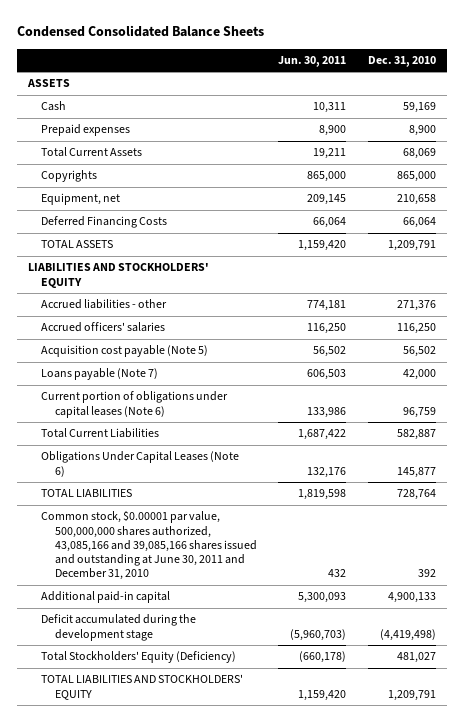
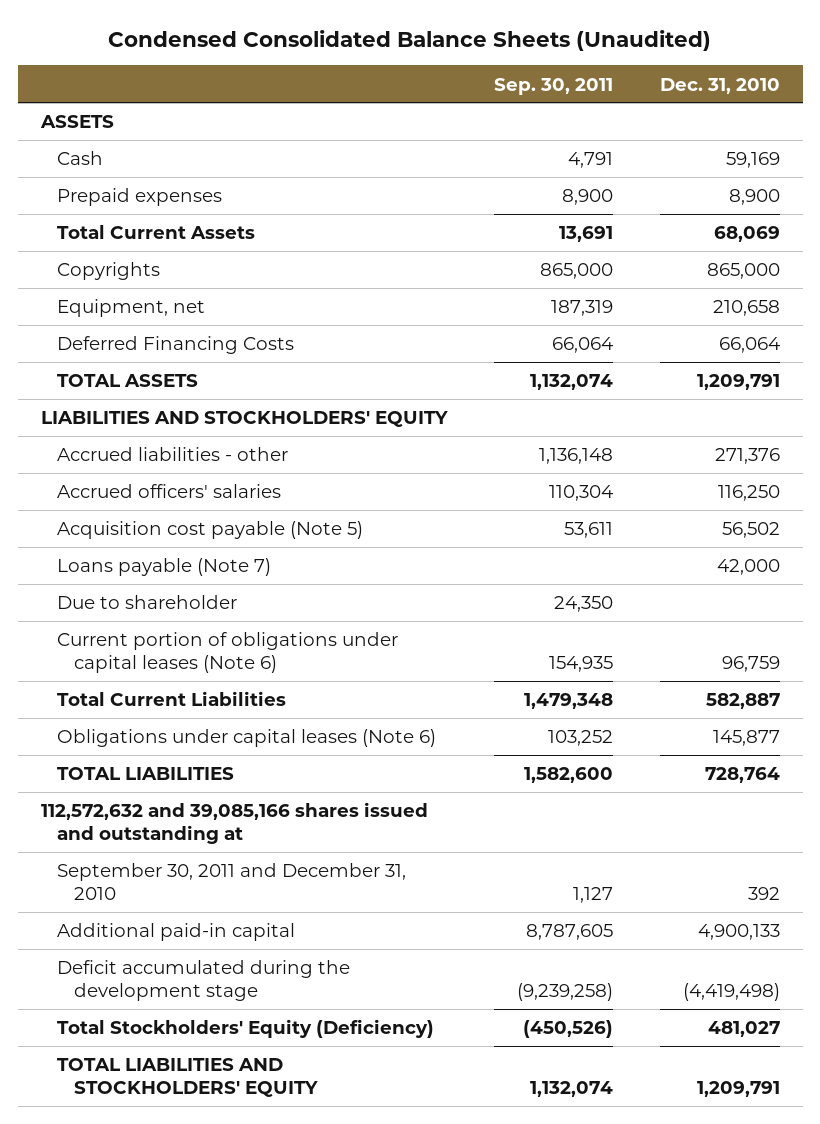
[17,25,265,38] Condensed Consolidated Balance Sheets -> [108,29,712,51] Condensed Consolidated Balance Sheets (Unaudited)
[278,55,347,67] Jun. 30, 2011 -> none
none -> [494,77,614,95] Sep. 30, 2011
none -> [57,595,238,610] Due to shareholder
[41,451,240,477] Obligations Under Capital Leases (Note 6) -> [57,729,437,748] Obligations under capital leases (Note 6)
none -> [40,802,428,844] 112,572,632 and 39,085,166 shares issued and outstanding at
[41,511,257,581] Common stock, $0.00001 par value, 500,000,000 shares authorized, 43,085,166 and 39,085,166 shares issued and outstanding at June 30, 2011 and December 31, 2010 -> [57,863,407,900] September 30, 2011 and December 31, 2010

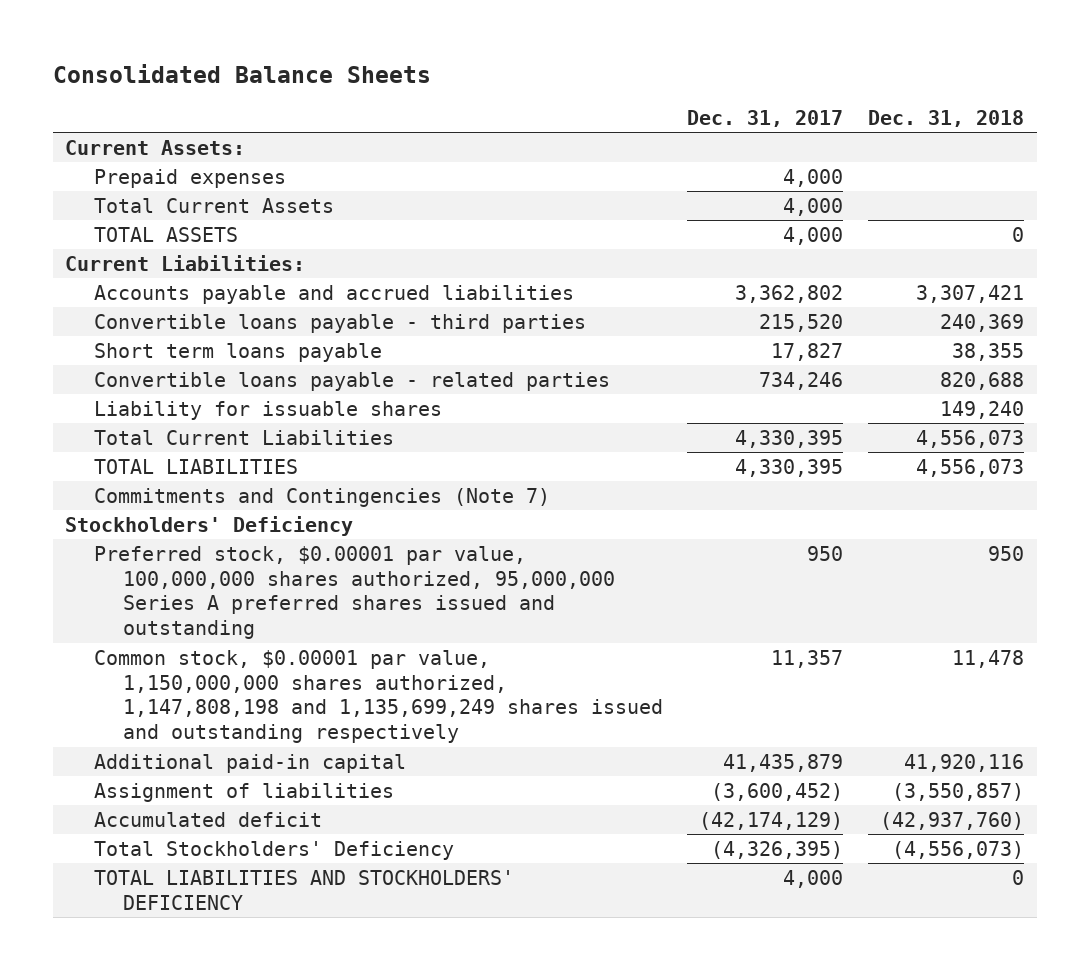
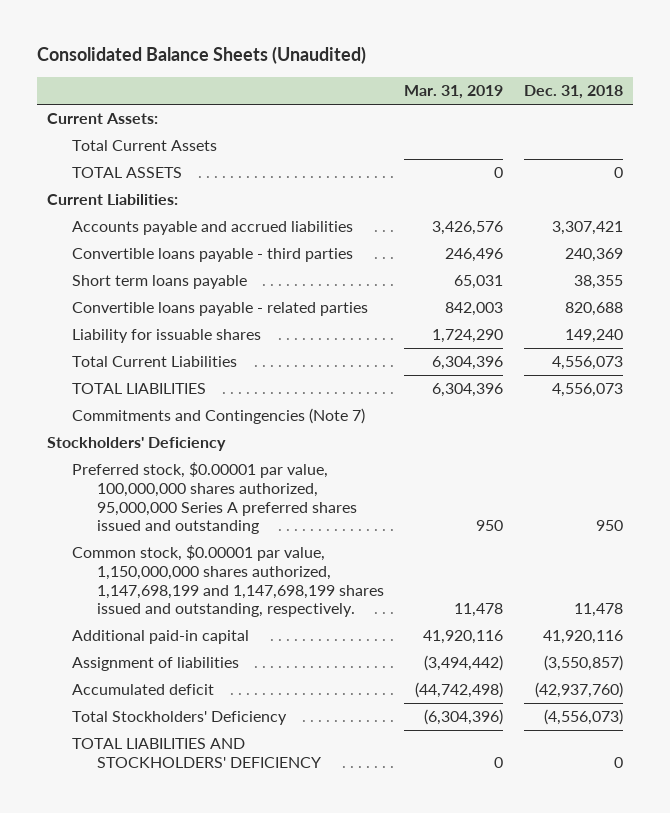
[52,64,431,84] Consolidated Balance Sheets -> [36,46,366,65] Consolidated Balance Sheets (Unaudited)
[687,109,844,127] Dec. 31, 2017 -> none
none -> [404,85,504,100] Mar. 31, 2019
[93,168,286,188] Prepaid expenses -> none
[93,649,663,744] Common stock, $0.00001 par value, 1,150,000,000 shares authorized, 1,147,808,198 and 1,135,699,249 shares issued and outstanding respectively -> [72,545,385,618] Common stock, $0.00001 par value, 1,150,000,000 shares authorized, 1,147,698,199 and 1,147,698,199 shares issued and outstanding, respectively.

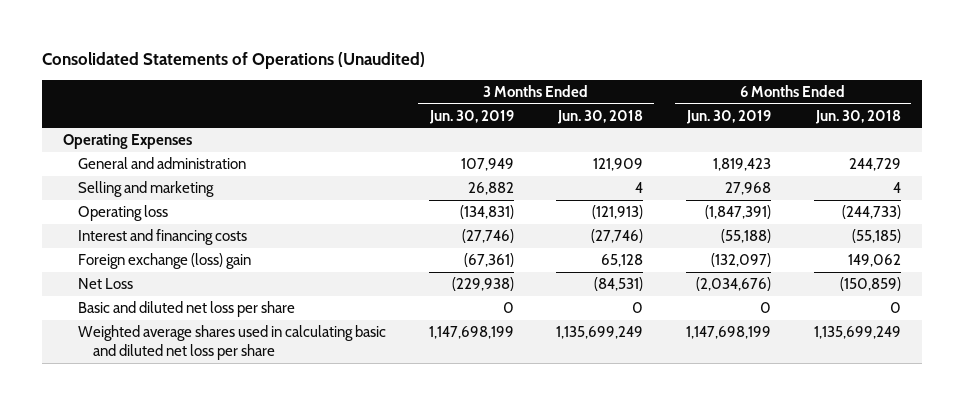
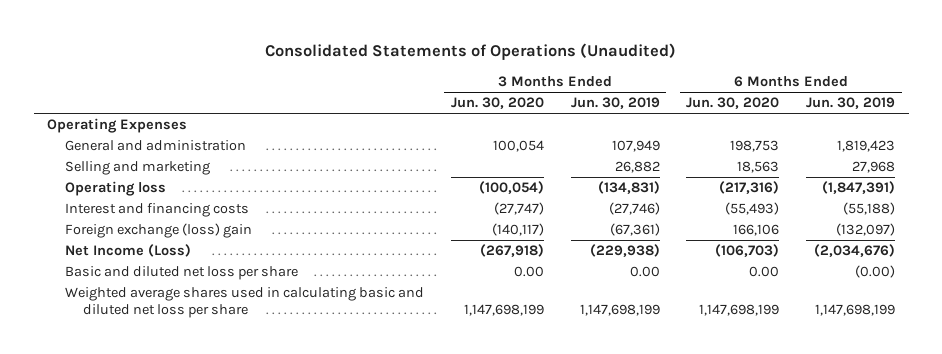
[557,109,644,124] Jun. 30, 2018 -> none
[814,109,901,124] Jun. 30, 2018 -> none
none -> [450,97,544,110] Jun. 30, 2020
none -> [686,97,780,110] Jun. 30, 2020
[77,278,133,290] Net Loss -> [64,244,191,258] Net Income (Loss)
[502,302,514,314] 0 -> [629,266,660,278] 0.00
[759,302,771,314] 0 -> [855,265,896,279] (0.00)

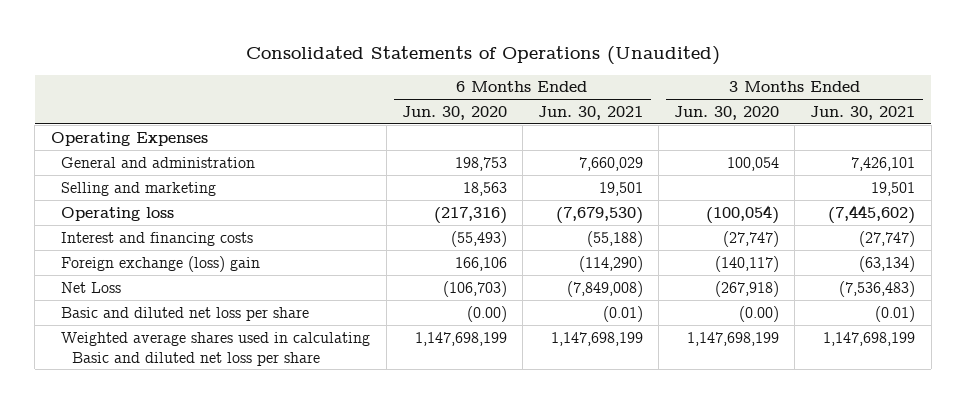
[570,97,660,110] Jun. 30, 2019 -> none
[806,97,896,110] Jun. 30, 2019 -> none
none -> [537,105,643,120] Jun. 30, 2021
none -> [810,105,916,120] Jun. 30, 2021
[64,244,191,258] Net Income (Loss) -> [61,281,122,293] Net Loss
[513,266,544,278] 0.00 -> [739,305,780,322] (0.00)
[749,266,780,278] 0.00 -> [466,305,507,322] (0.00)
[64,287,424,319] Weighted average shares used in calculating basic and diluted net loss per share -> [61,331,371,366] Weighted average shares used in calculating Basic and diluted net loss per share

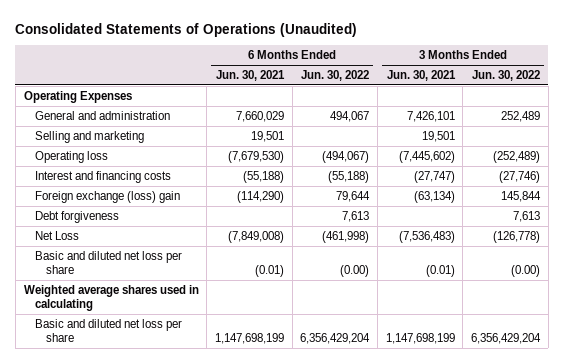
[401,105,507,120] Jun. 30, 2020 -> none
[674,105,780,120] Jun. 30, 2020 -> none
none -> [301,69,370,81] Jun. 30, 2022
none -> [471,69,540,81] Jun. 30, 2022
none -> [34,210,119,223] Debt forgiveness
none -> [23,284,199,311] Weighted average shares used in calculating
[61,331,371,366] Weighted average shares used in calculating Basic and diluted net loss per share -> [34,318,182,342] Basic and diluted net loss per share

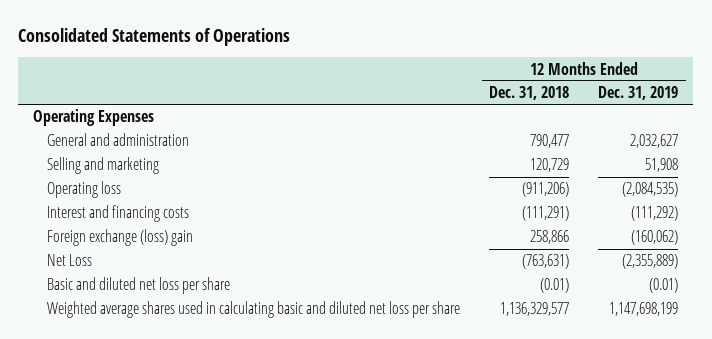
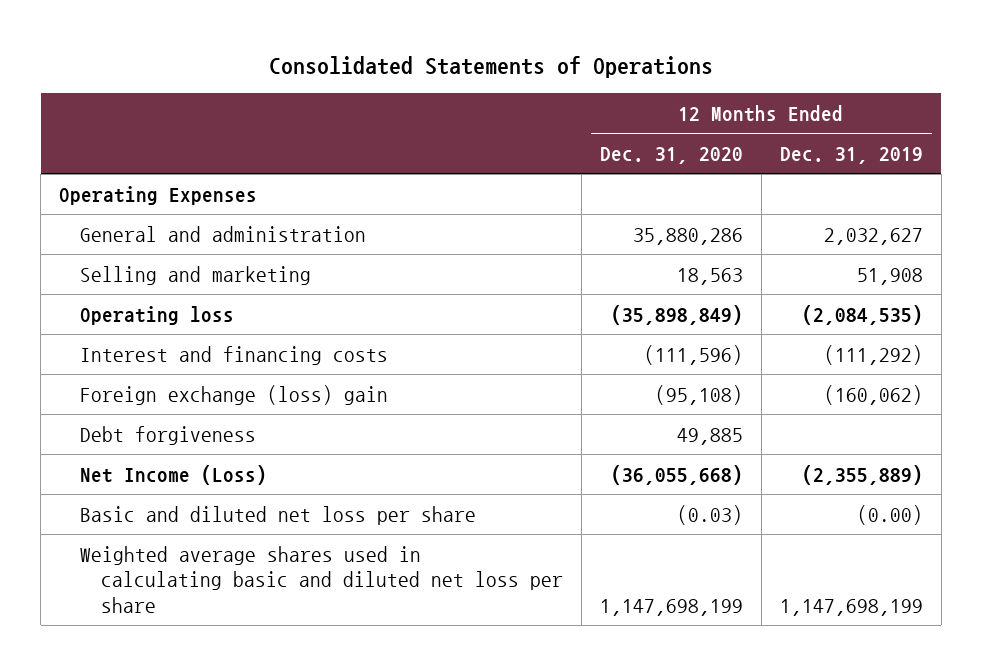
[489,86,570,101] Dec. 31, 2018 -> none
none -> [599,147,743,165] Dec. 31, 2020
none -> [79,425,256,445] Debt forgiveness
[46,254,92,267] Net Loss -> [79,464,267,485] Net Income (Loss)
[649,278,679,294] (0.01) -> [856,504,923,525] (0.00)

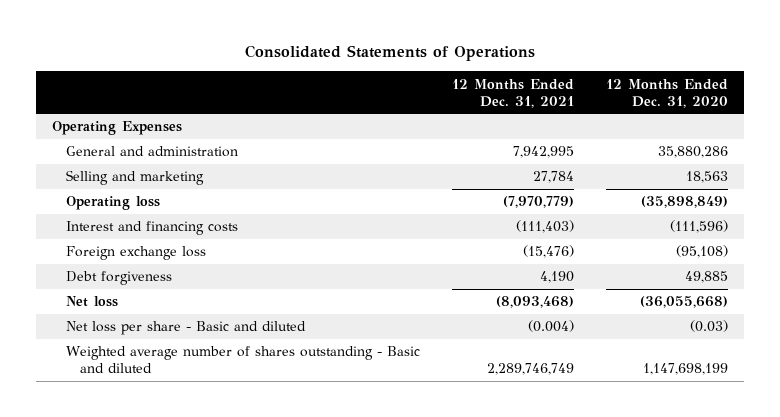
[779,147,923,165] Dec. 31, 2019 -> none
none -> [452,78,575,108] 12 Months Ended Dec. 31, 2021
[79,384,388,405] Foreign exchange (loss) gain -> [66,246,207,261] Foreign exchange loss
[79,464,267,485] Net Income (Loss) -> [66,296,119,308] Net loss
[79,505,476,525] Basic and diluted net loss per share -> [66,321,307,336] Net loss per share - Basic and diluted
[79,545,563,613] Weighted average shares used in calculating basic and diluted net loss per share -> [66,346,421,374] Weighted average number of shares outstanding - Basic and diluted

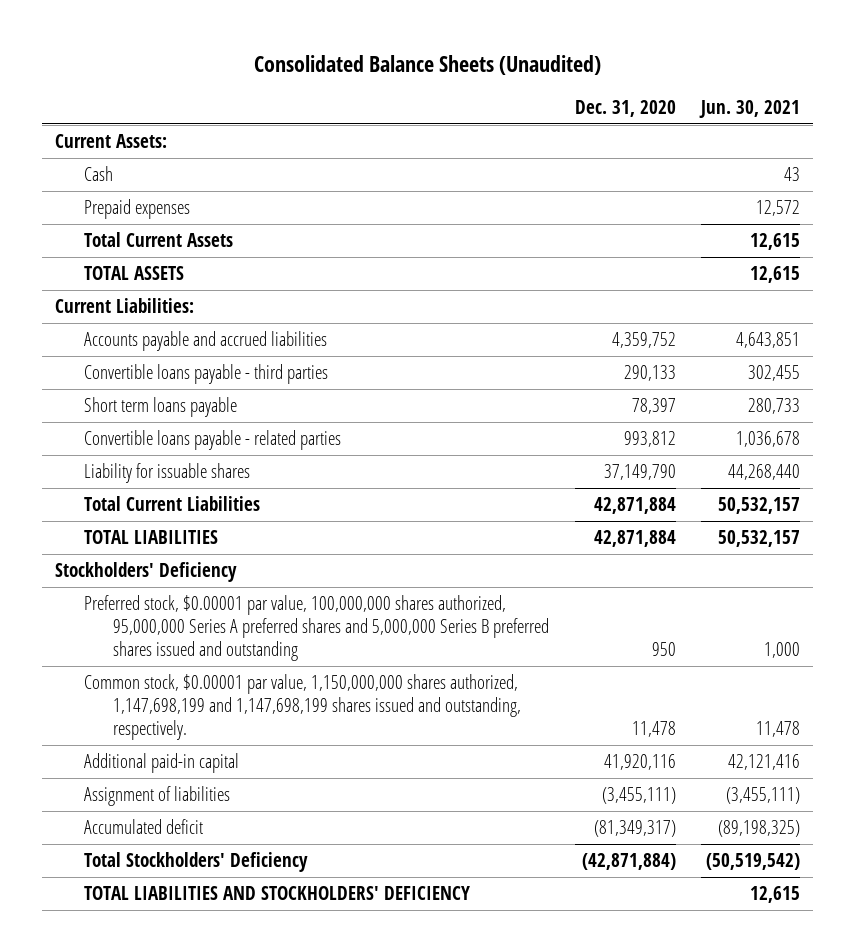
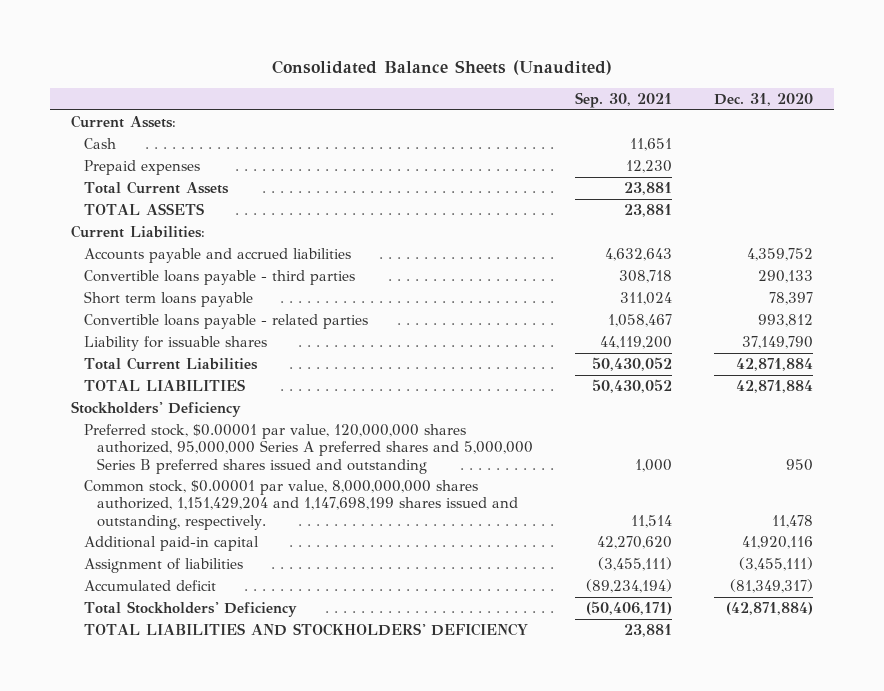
[699,100,801,119] Jun. 30, 2021 -> none
none -> [574,92,672,109] Sep. 30, 2021
[84,595,550,662] Preferred stock, $0.00001 par value, 100,000,000 shares authorized, 95,000,000 Series A preferred shares and 5,000,000 Series B preferred shares issued and outstanding -> [83,423,533,474] Preferred stock, $0.00001 par value, 120,000,000 shares authorized, 95,000,000 Series A preferred shares and 5,000,000 Series B preferred shares issued and outstanding
[84,674,522,741] Common stock, $0.00001 par value, 1,150,000,000 shares authorized, 1,147,698,199 and 1,147,698,199 shares issued and outstanding, respectively. -> [83,479,518,530] Common stock, $0.00001 par value, 8,000,000,000 shares authorized, 1,151,429,204 and 1,147,698,199 shares issued and outstanding, respectively.

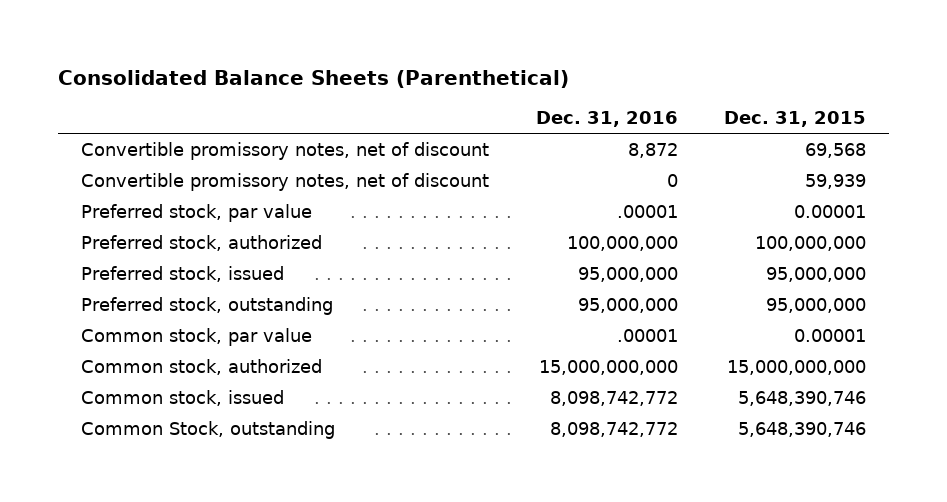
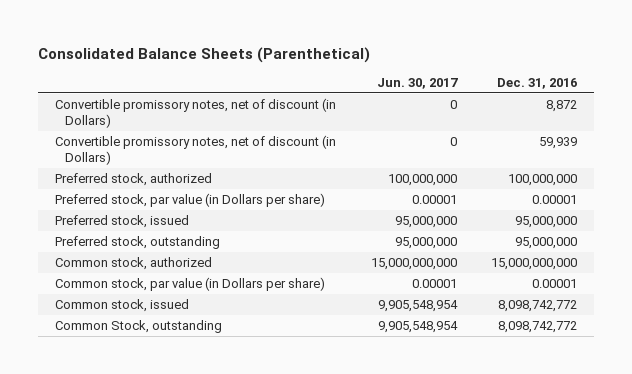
[724,111,867,128] Dec. 31, 2015 -> none
none -> [376,78,458,90] Jun. 30, 2017
[81,203,313,222] Preferred stock, par value -> none
[81,141,490,160] Convertible promissory notes, net of discount -> [55,98,337,128] Convertible promissory notes, net of discount (in Dollars)
[81,172,490,191] Convertible promissory notes, net of discount -> [55,135,337,165] Convertible promissory notes, net of discount (in Dollars)
[666,173,678,187] 0 -> [539,137,578,150] 59,939
none -> [55,193,326,208] Preferred stock, par value (in Dollars per share)
[81,327,313,346] Common stock, par value -> none
none -> [55,277,326,292] Common stock, par value (in Dollars per share)

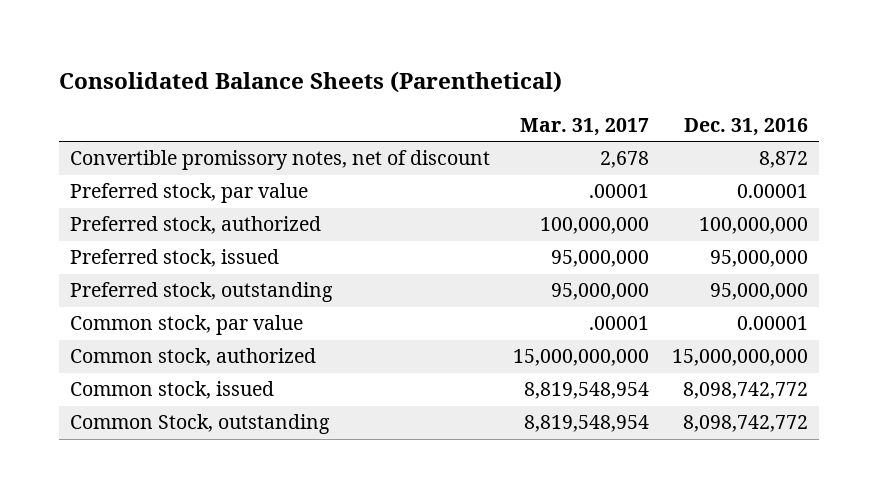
[376,78,458,90] Jun. 30, 2017 -> none
none -> [519,117,649,136] Mar. 31, 2017
[55,135,337,165] Convertible promissory notes, net of discount (in Dollars) -> none
[55,98,337,128] Convertible promissory notes, net of discount (in Dollars) -> [70,150,491,171] Convertible promissory notes, net of discount
none -> [70,183,309,204] Preferred stock, par value
[55,193,326,208] Preferred stock, par value (in Dollars per share) -> none
none -> [70,315,304,336] Common stock, par value
[55,277,326,292] Common stock, par value (in Dollars per share) -> none

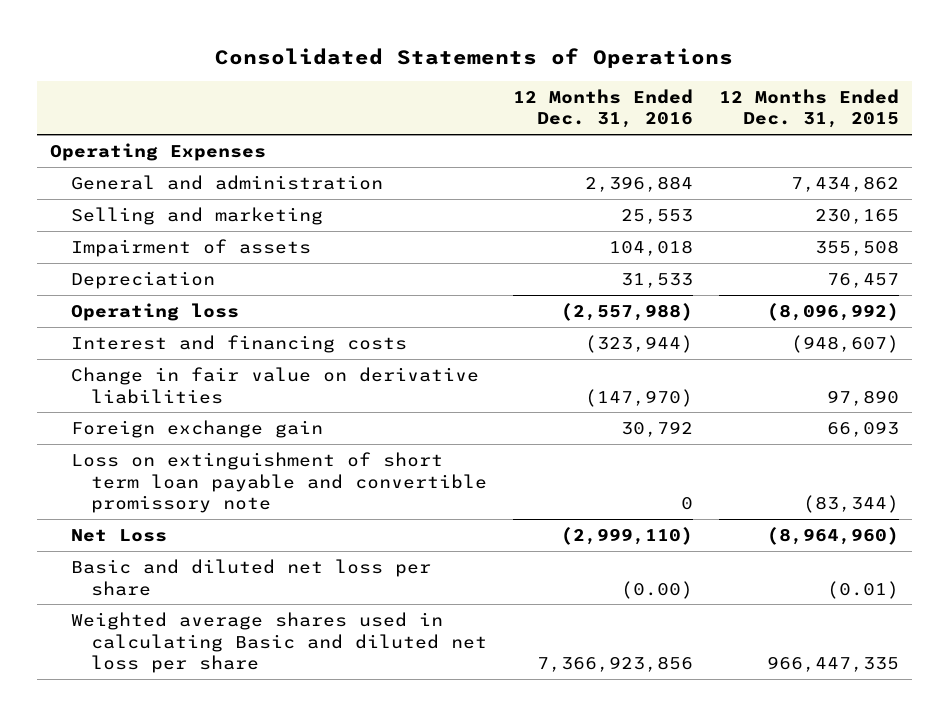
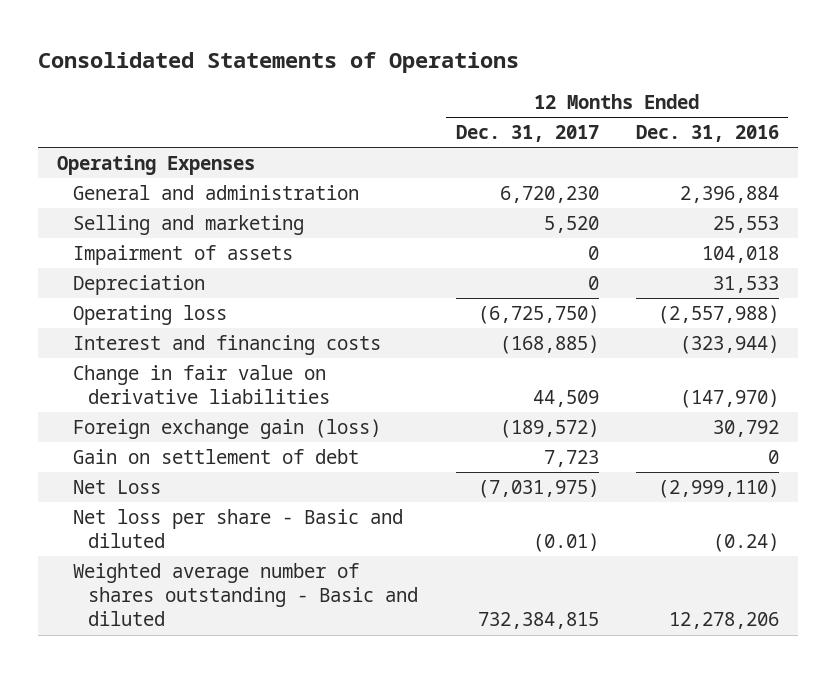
[718,88,899,129] 12 Months Ended Dec. 31, 2015 -> none
none -> [455,125,599,143] Dec. 31, 2017
[70,419,323,438] Foreign exchange gain -> [72,418,381,439] Foreign exchange gain (loss)
[70,451,488,514] Loss on extinguishment of short term loan payable and convertible promissory note -> [72,448,359,464] Gain on settlement of debt
[70,558,431,596] Basic and diluted net loss per share -> [72,508,403,549] Net loss per share - Basic and diluted
[620,580,693,599] (0.00) -> [713,533,780,553] (0.24)
[70,611,488,674] Weighted average shares used in calculating Basic and diluted net loss per share -> [72,562,419,627] Weighted average number of shares outstanding - Basic and diluted
[536,656,693,673] 7,366,923,856 -> [669,612,780,630] 12,278,206

